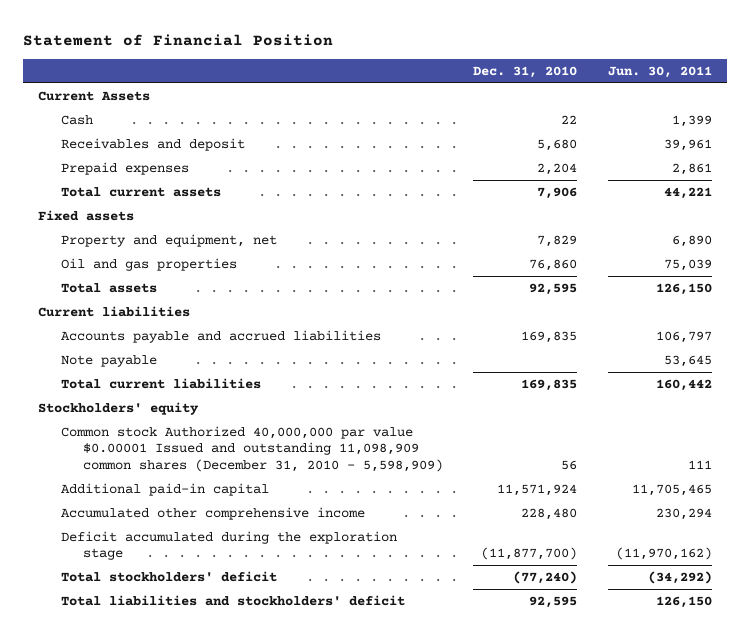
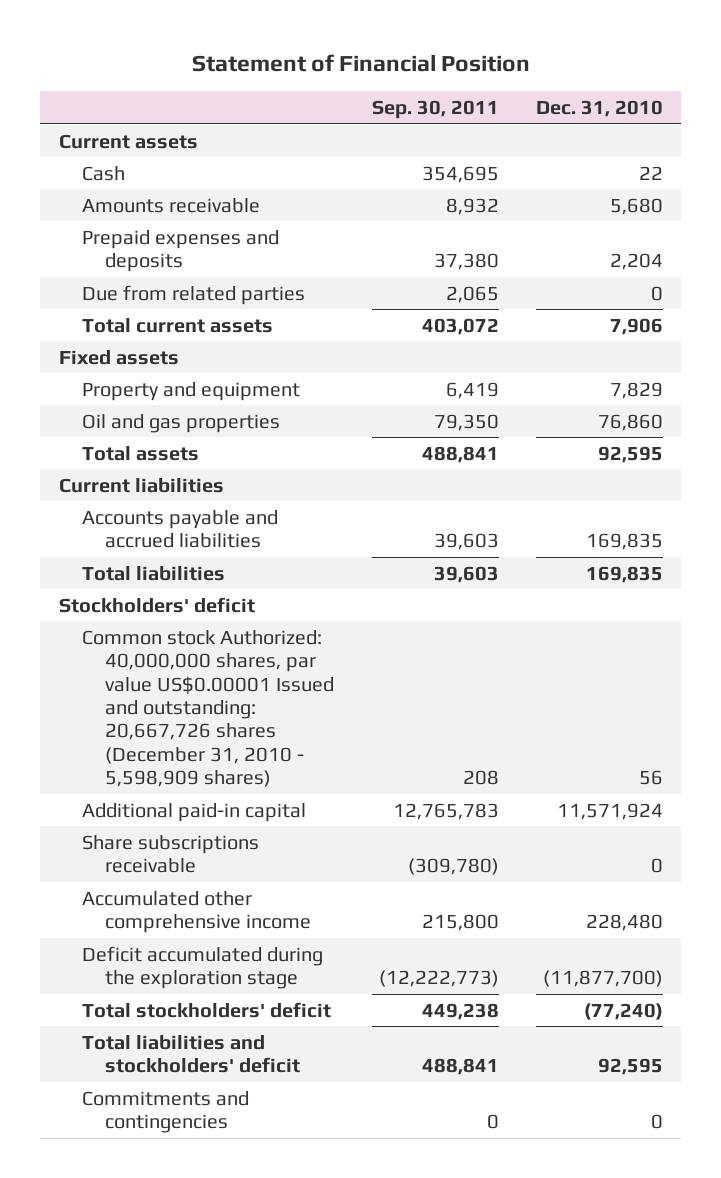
[607,65,712,78] Jun. 30, 2011 -> none
none -> [371,100,499,120] Sep. 30, 2011
[38,90,151,101] Current Assets -> [58,133,198,149] Current assets
[60,137,245,151] Receivables and deposit -> [81,197,260,213] Amounts receivable
[60,161,189,175] Prepaid expenses -> [81,229,279,273] Prepaid expenses and deposits
none -> [81,284,305,305] Due from related parties
[60,233,277,247] Property and equipment, net -> [81,381,300,401] Property and equipment
[60,354,157,367] Note payable -> none
[60,377,261,389] Total current liabilities -> [81,565,225,581] Total liabilities
[38,401,200,415] Stockholders' equity -> [58,596,255,613] Stockholders' deficit
[60,425,443,472] Common stock Authorized 40,000,000 par value $0.00001 Issued and outstanding 11,098,909 common shares (December 31, 2010 - 5,598,909) -> [81,629,335,788] Common stock Authorized: 40,000,000 shares, par value US$0.00001 Issued and outstanding: 20,667,726 shares (December 31, 2010 - 5,598,909 shares)
none -> [81,834,259,874] Share subscriptions receivable
none -> [81,1090,249,1134] Commitments and contingencies

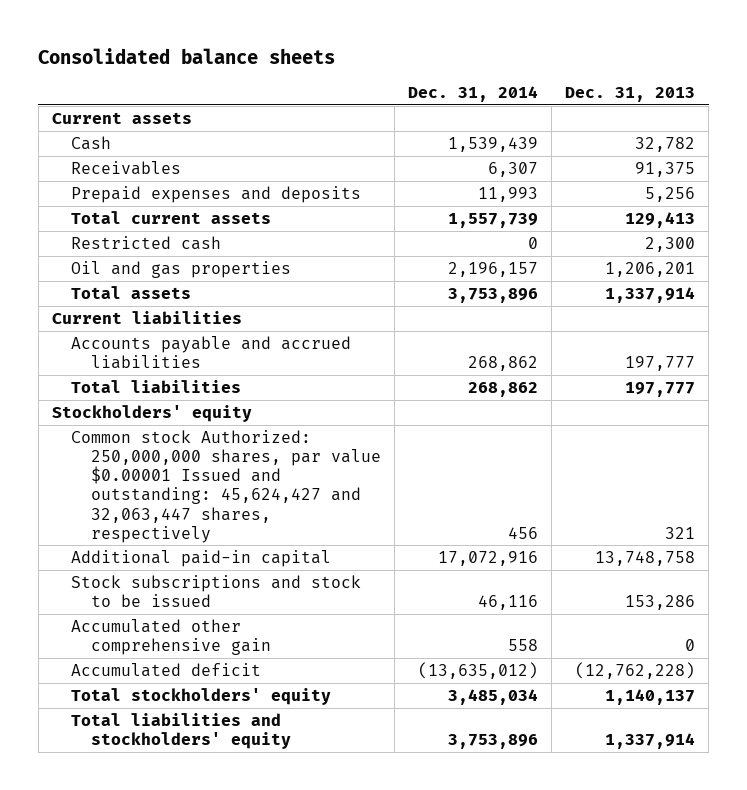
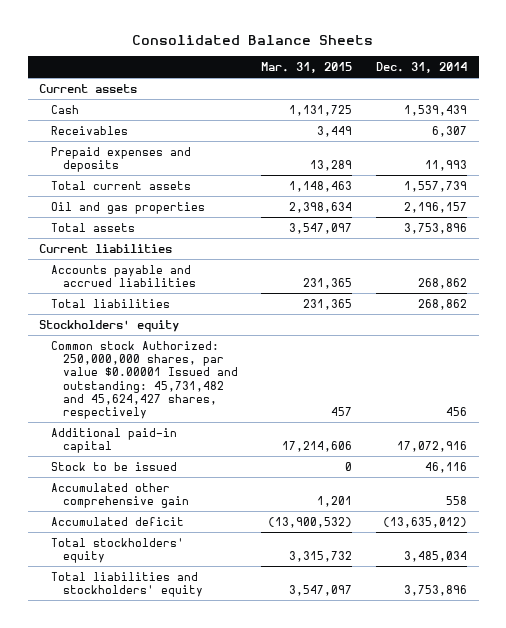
[38,47,336,64] Consolidated balance sheets -> [132,35,374,46] Consolidated Balance Sheets
[565,86,696,102] Dec. 31, 2013 -> none
none -> [261,62,353,74] Mar. 31, 2015
[71,236,222,251] Restricted cash -> none
[71,430,381,543] Common stock Authorized: 250,000,000 shares, par value $0.00001 Issued and outstanding: 45,624,427 and 32,063,447 shares, respectively -> [51,340,238,420] Common stock Authorized: 250,000,000 shares, par value $0.00001 Issued and outstanding: 45,731,482 and 45,624,427 shares, respectively
[71,575,362,608] Stock subscriptions and stock to be issued -> [51,461,178,471] Stock to be issued

